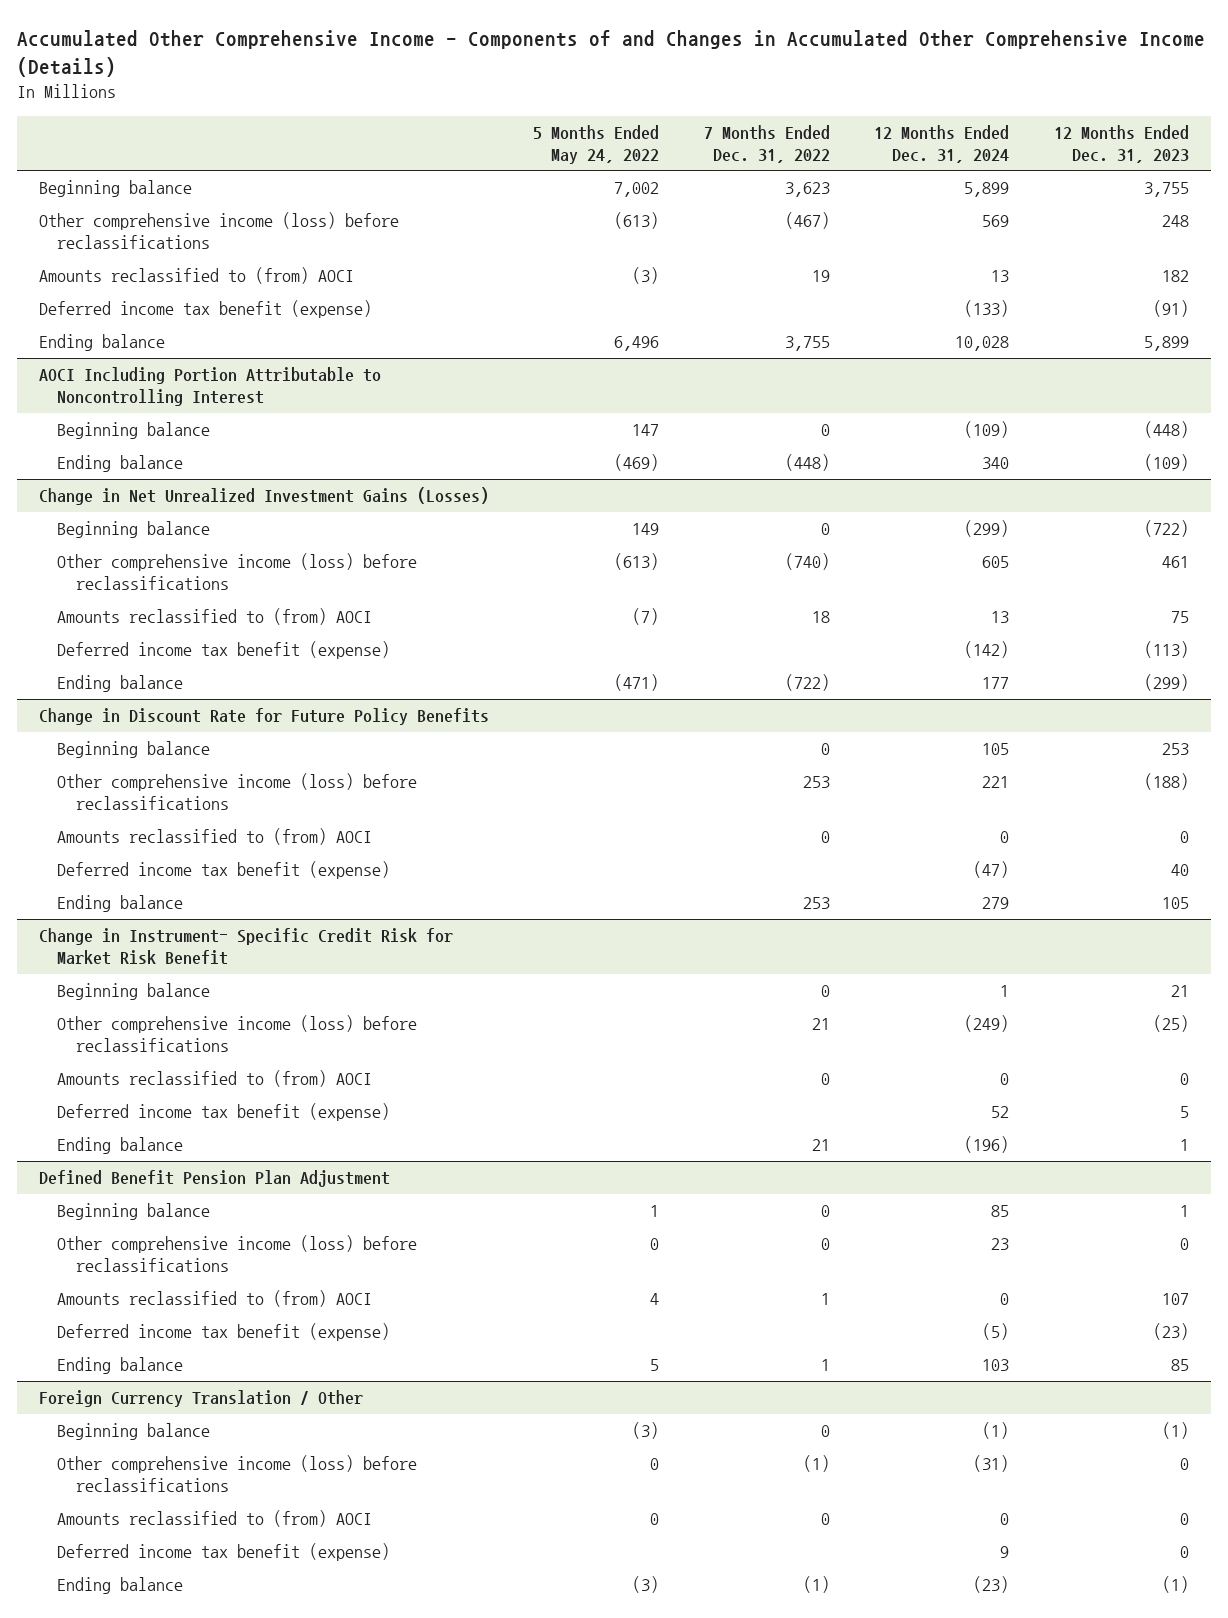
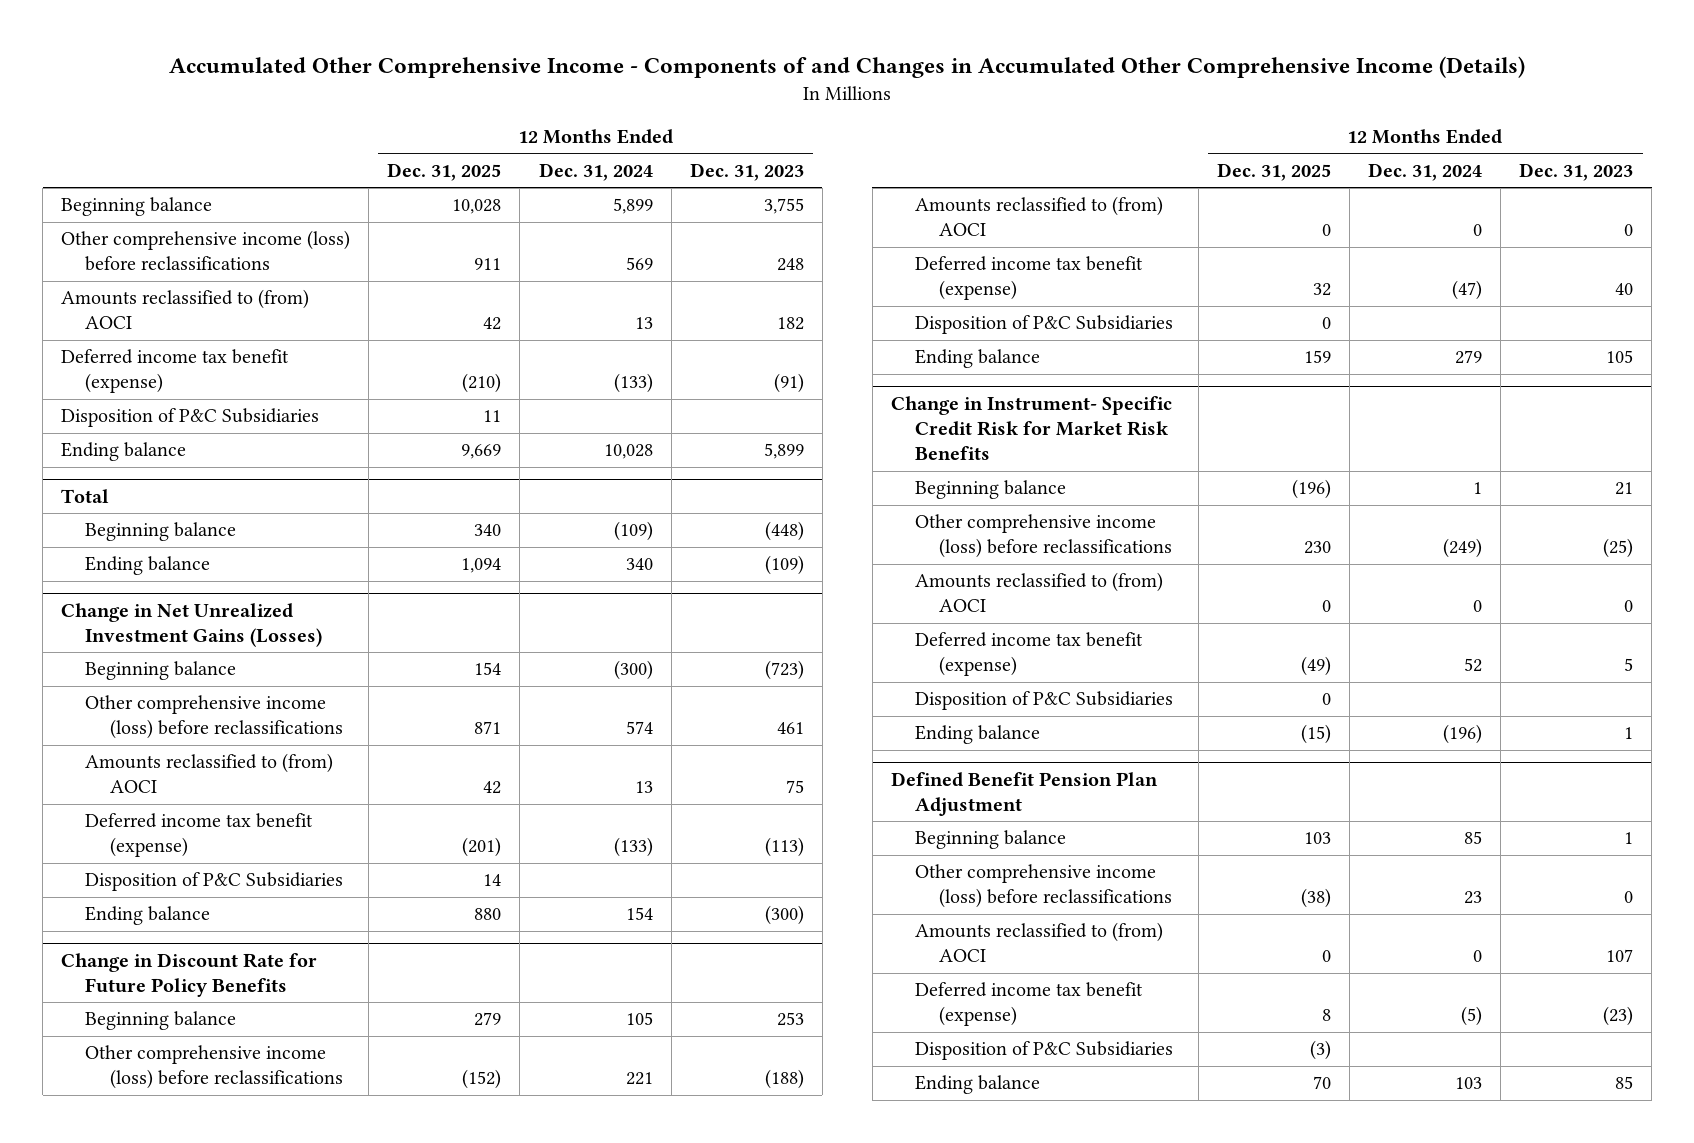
[533,124,660,164] 5 Months Ended May 24, 2022 -> none
[703,124,830,163] 7 Months Ended Dec. 31, 2022 -> none
none -> [387,162,502,181] Dec. 31, 2025
none -> [61,408,320,428] Disposition of P&C Subsidiaries
[39,367,382,407] AOCI Including Portion Attributable to Noncontrolling Interest -> [61,488,110,503] Total
[964,520,1010,538] (299) -> [613,660,653,681] (300)
[1143,520,1189,538] (722) -> [764,660,804,681] (723)
[982,556,1010,569] 605 -> [625,721,653,735] 574
[964,641,1010,659] (142) -> [613,837,653,858] (133)
none -> [85,872,344,892] Disposition of P&C Subsidiaries
[982,677,1010,690] 177 -> [625,907,653,921] 154
[1143,674,1189,692] (299) -> [764,905,804,926] (300)
none -> [914,315,1173,335] Disposition of P&C Subsidiaries
[39,928,454,966] Change in Instrument- Specific Credit Risk for Market Risk Benefit -> [890,395,1172,461] Change in Instrument- Specific Credit Risk for Market Risk Benefits
none -> [914,691,1173,711] Disposition of P&C Subsidiaries
none -> [914,1041,1173,1061] Disposition of P&C Subsidiaries
[39,1390,364,1408] Foreign Currency Translation / Other -> none
[57,1423,211,1441] Beginning balance -> none
[57,1455,418,1493] Other comprehensive income (loss) before reclassifications -> none
[57,1510,373,1528] Amounts reclassified to (from) AOCI -> none
[57,1543,391,1562] Deferred income tax benefit (expense) -> none
[57,1577,184,1595] Ending balance -> none

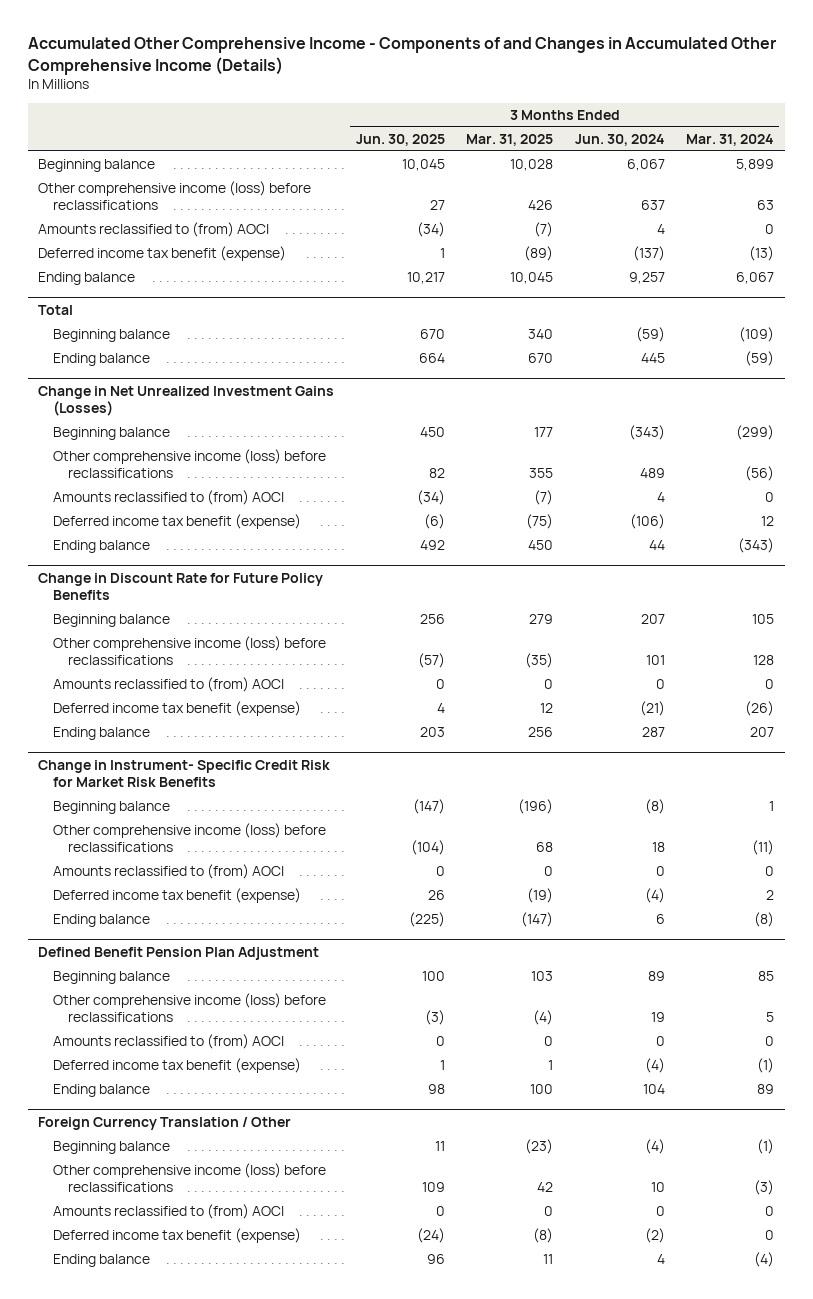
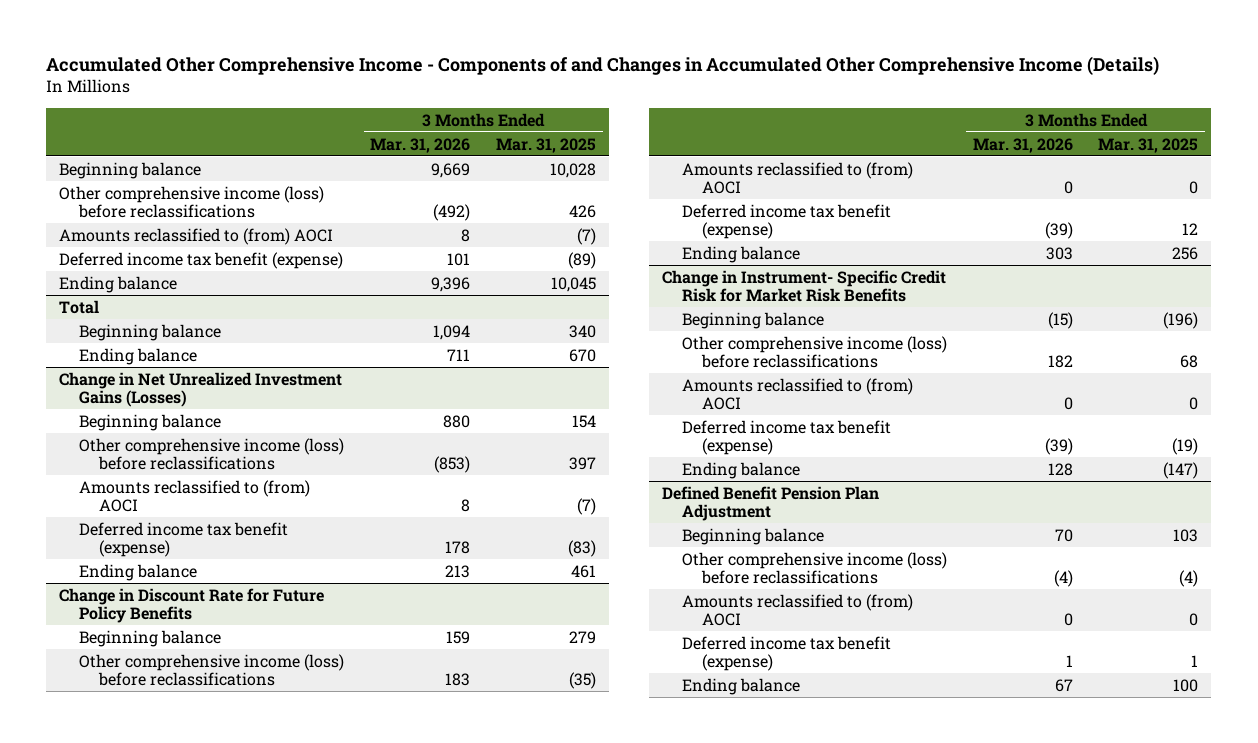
[355,133,445,146] Jun. 30, 2025 -> none
[574,133,665,146] Jun. 30, 2024 -> none
[686,133,775,146] Mar. 31, 2024 -> none
none -> [370,137,471,153] Mar. 31, 2026
[534,427,554,438] 177 -> [572,414,597,428] 154
[529,468,554,479] 355 -> [569,457,597,471] 397
[526,514,554,530] (75) -> [568,540,597,558] (83)
[528,540,554,551] 450 -> [571,564,597,578] 461
[38,1116,292,1130] Foreign Currency Translation / Other -> none
[53,1141,171,1155] Beginning balance -> none
[53,1163,327,1193] Other comprehensive income (loss) before reclassifications -> none
[53,1204,285,1220] Amounts reclassified to (from) AOCI -> none
[53,1228,302,1244] Deferred income tax benefit (expense) -> none
[53,1254,151,1268] Ending balance -> none

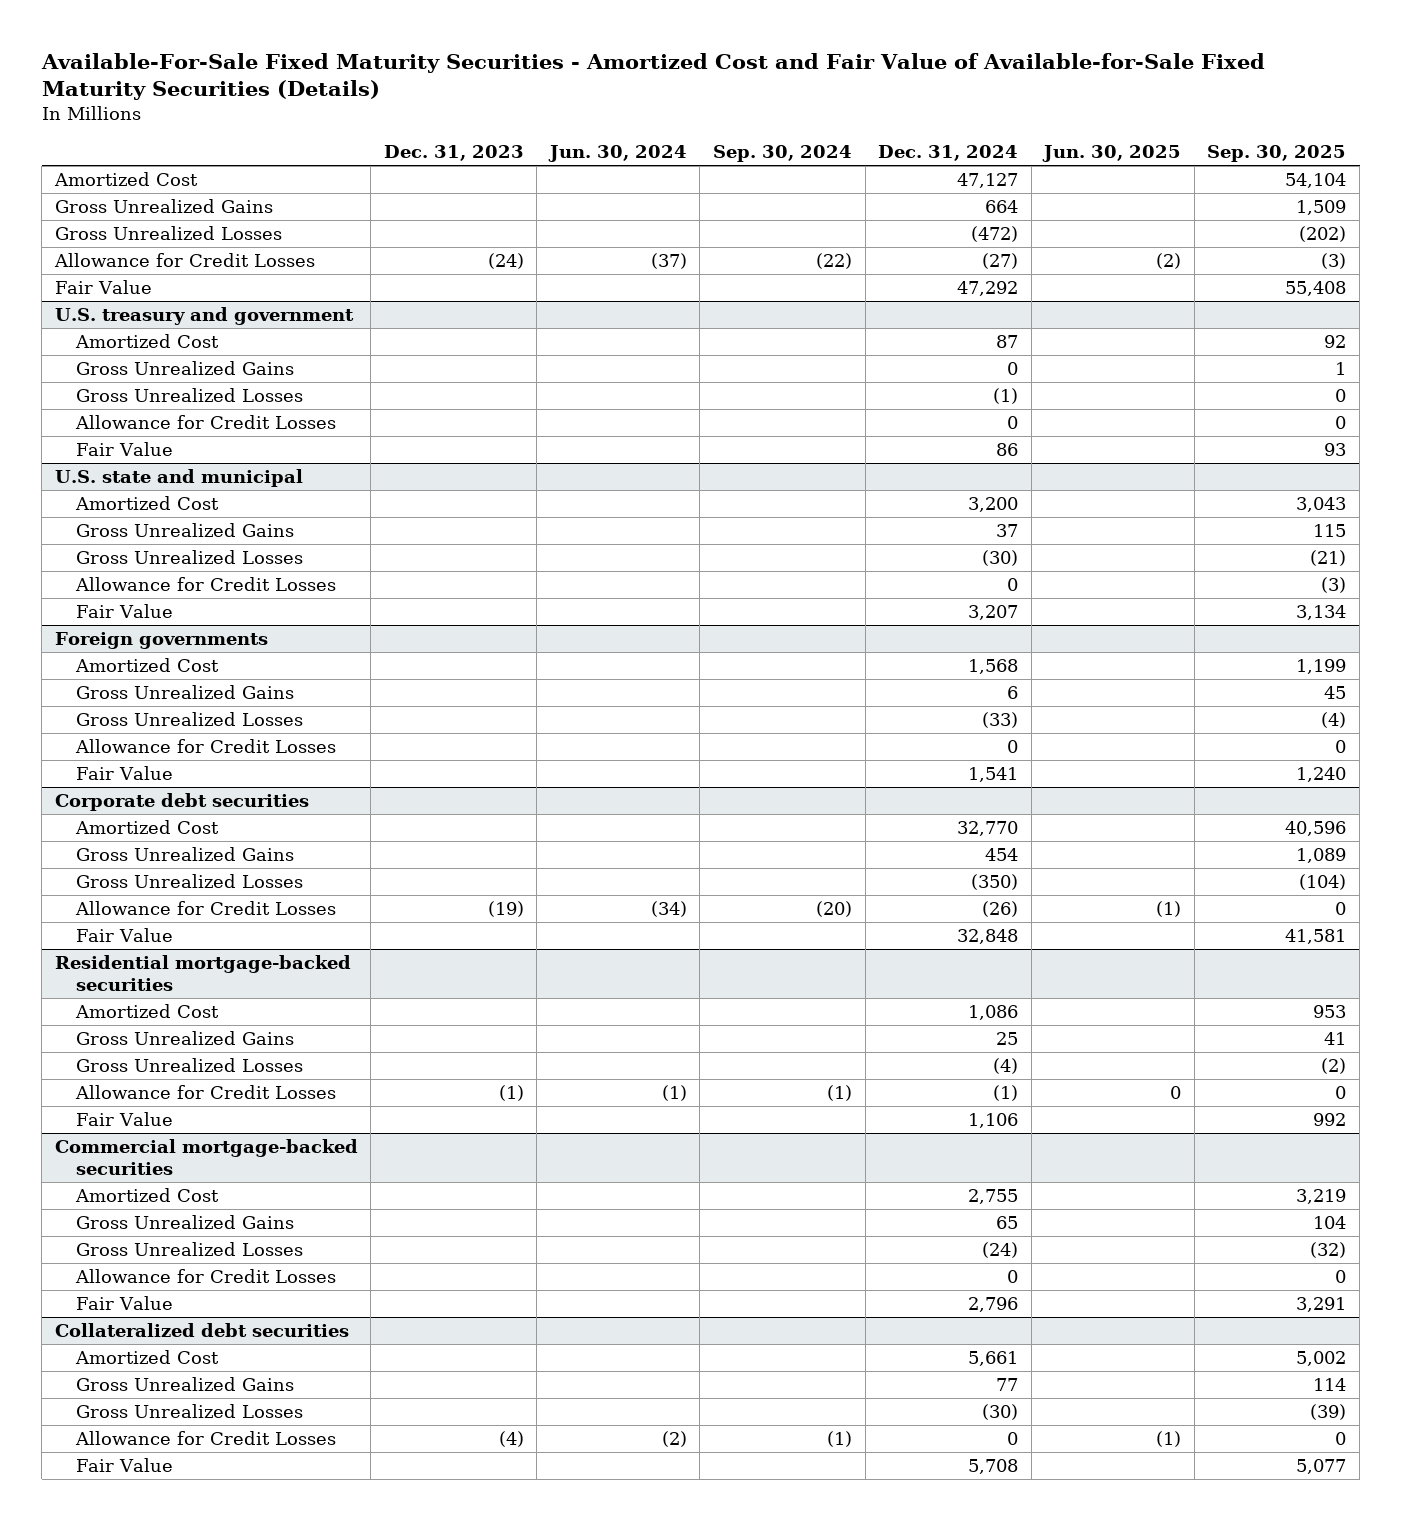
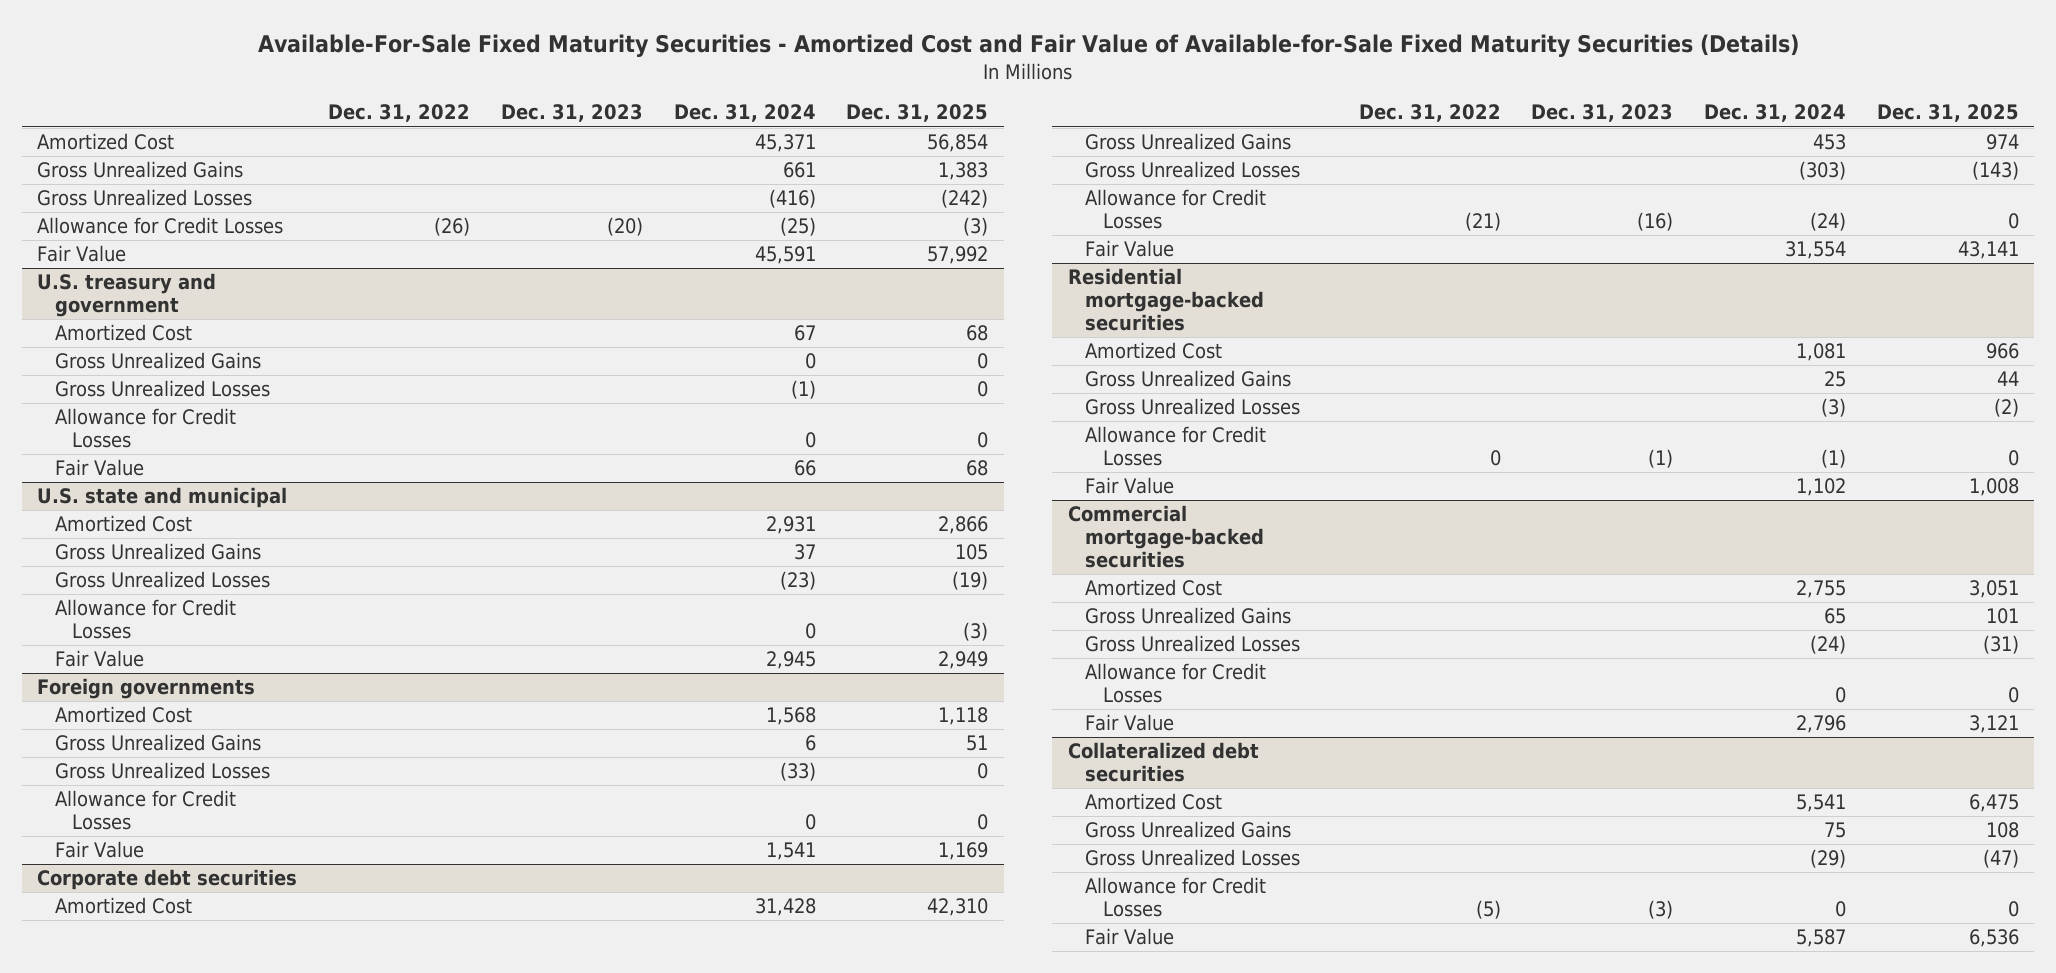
[547,145,687,163] Jun. 30, 2024 -> none
[713,145,853,163] Sep. 30, 2024 -> none
[1042,145,1182,163] Jun. 30, 2025 -> none
[1207,145,1347,163] Sep. 30, 2025 -> none
none -> [328,104,471,123] Dec. 31, 2022
none -> [846,104,989,123] Dec. 31, 2025
[957,173,1019,189] 47,127 -> [754,134,816,153] 45,371
[985,200,1019,214] 664 -> [782,162,816,179] 661
[971,226,1019,243] (472) -> [768,189,816,209] (416)
[487,253,524,270] (24) -> [606,217,643,237] (20)
[982,253,1019,270] (27) -> [779,217,816,237] (25)
[957,281,1019,297] 47,292 -> [754,246,816,265] 45,591
[996,335,1019,349] 87 -> [793,325,816,342] 67
[996,443,1019,457] 86 -> [793,460,816,477] 66
[968,497,1019,513] 3,200 -> [765,516,816,535] 2,931
[982,550,1019,567] (30) -> [779,571,816,591] (23)
[968,605,1019,621] 3,207 -> [765,651,816,670] 2,945
[957,821,1019,837] 32,770 -> [754,898,816,917] 31,428
[985,848,1019,862] 454 -> [1813,134,1847,151] 453
[971,874,1019,891] (350) -> [1799,161,1847,181] (303)
[487,901,524,918] (19) -> [1637,212,1674,232] (16)
[982,901,1019,918] (26) -> [1810,212,1847,232] (24)
[957,929,1019,945] 32,848 -> [1785,241,1847,260] 31,554
[968,1005,1019,1021] 1,086 -> [1796,343,1847,362] 1,081
[993,1058,1019,1075] (4) -> [1821,398,1847,418] (3)
[968,1113,1019,1129] 1,106 -> [1796,478,1847,497] 1,102
[968,1351,1019,1367] 5,661 -> [1796,794,1847,813] 5,541
[996,1378,1019,1392] 77 -> [1824,822,1847,839] 75
[982,1404,1019,1421] (30) -> [1810,849,1847,869] (29)
[498,1431,524,1448] (4) -> [1648,900,1674,920] (3)
[968,1459,1019,1475] 5,708 -> [1796,929,1847,948] 5,587

